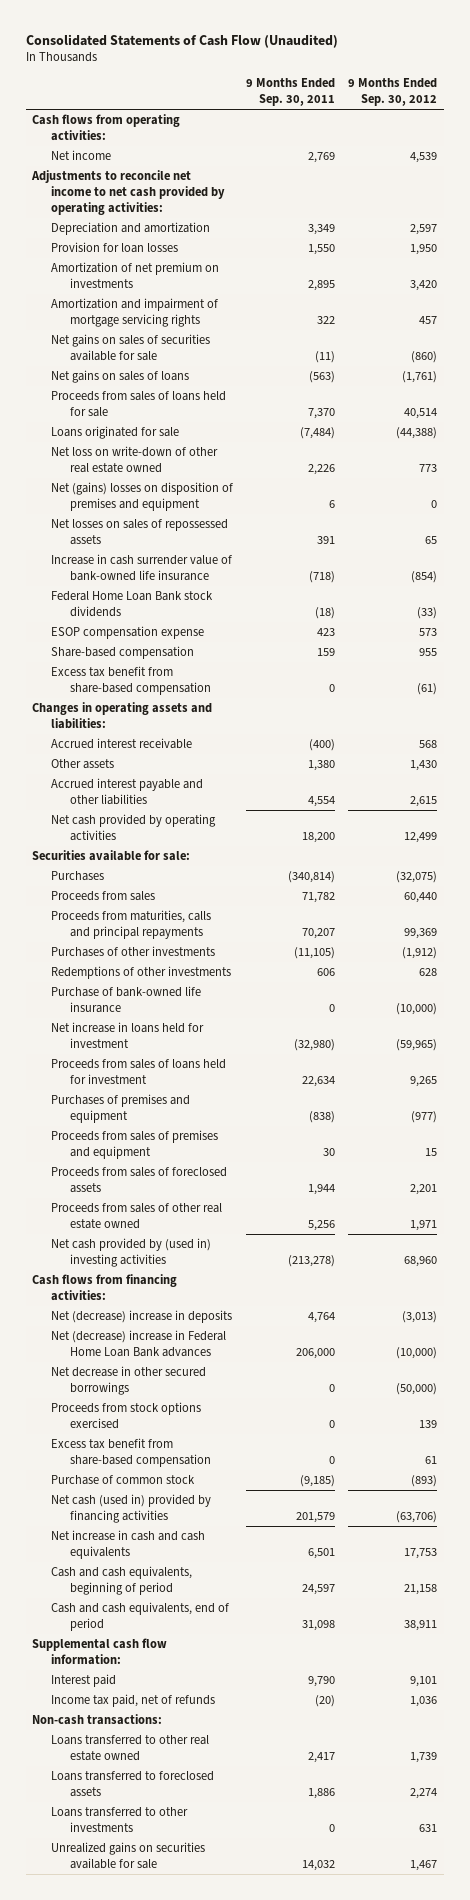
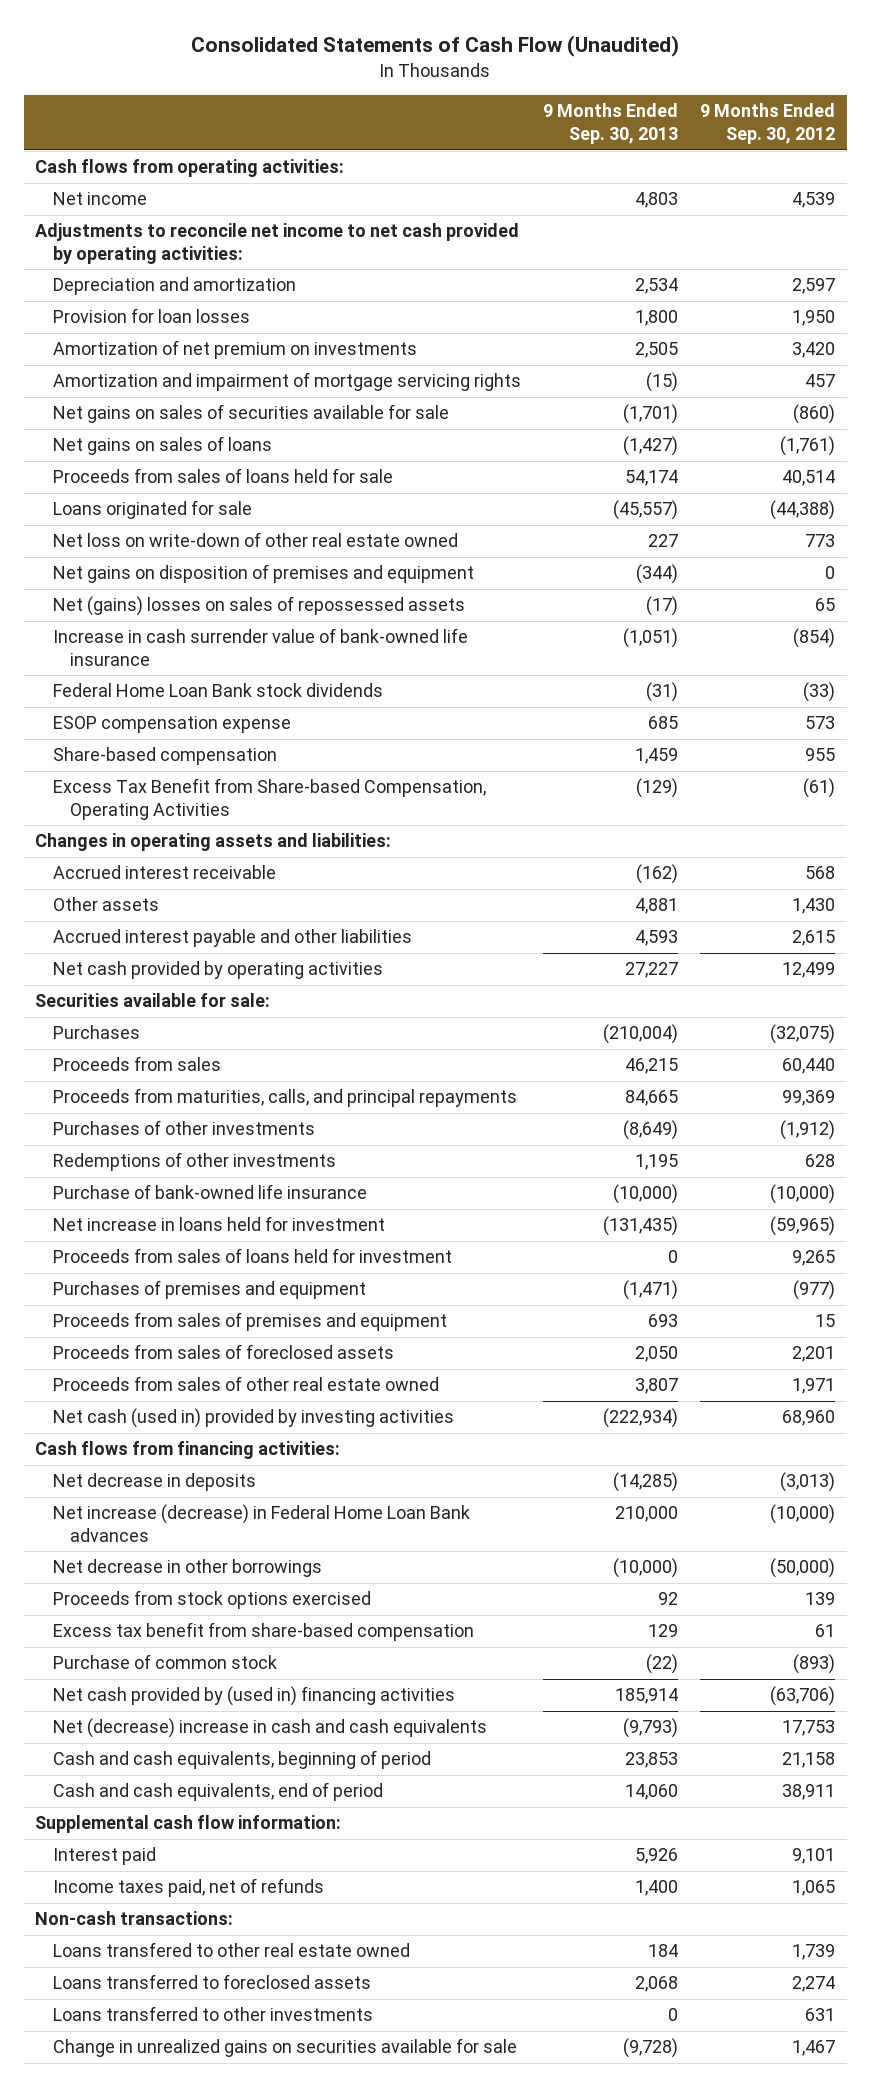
[246,78,336,107] 9 Months Ended Sep. 30, 2011 -> none
none -> [543,103,679,145] 9 Months Ended Sep. 30, 2013
[51,481,234,511] Net (gains) losses on disposition of premises and equipment -> [52,564,474,584] Net gains on disposition of premises and equipment
[51,518,229,545] Net losses on sales of repossessed assets -> [52,596,465,617] Net (gains) losses on sales of repossessed assets
[51,665,212,695] Excess tax benefit from share-based compensation -> [52,778,486,821] Excess Tax Benefit from Share-based Compensation, Operating Activities
[51,909,212,939] Proceeds from maturities, calls and principal repayments -> [52,1088,517,1108] Proceeds from maturities, calls, and principal repayments
[51,1237,212,1267] Net cash provided by (used in) investing activities -> [52,1408,454,1429] Net cash (used in) provided by investing activities
[51,1309,233,1323] Net (decrease) increase in deposits -> [52,1473,256,1492] Net decrease in deposits
[51,1329,227,1357] Net (decrease) increase in Federal Home Loan Bank advances -> [52,1504,470,1543] Net increase (decrease) in Federal Home Loan Bank advances
[51,1365,207,1395] Net decrease in other secured borrowings -> [52,1559,322,1578] Net decrease in other borrowings
[51,1493,212,1523] Net cash (used in) provided by financing activities -> [52,1686,455,1707] Net cash provided by (used in) financing activities
[51,1529,206,1559] Net increase in cash and cash equivalents -> [52,1718,487,1739] Net (decrease) increase in cash and cash equivalents
[51,1693,216,1707] Income tax paid, net of refunds -> [52,1878,324,1898] Income taxes paid, net of refunds
[410,1695,438,1707] 1,036 -> [792,1880,836,1897] 1,065
[51,1734,210,1761] Loans transferred to other real estate owned -> [52,1942,410,1958] Loans transfered to other real estate owned
[51,1841,206,1869] Unrealized gains on securities available for sale -> [52,2038,517,2058] Change in unrealized gains on securities available for sale

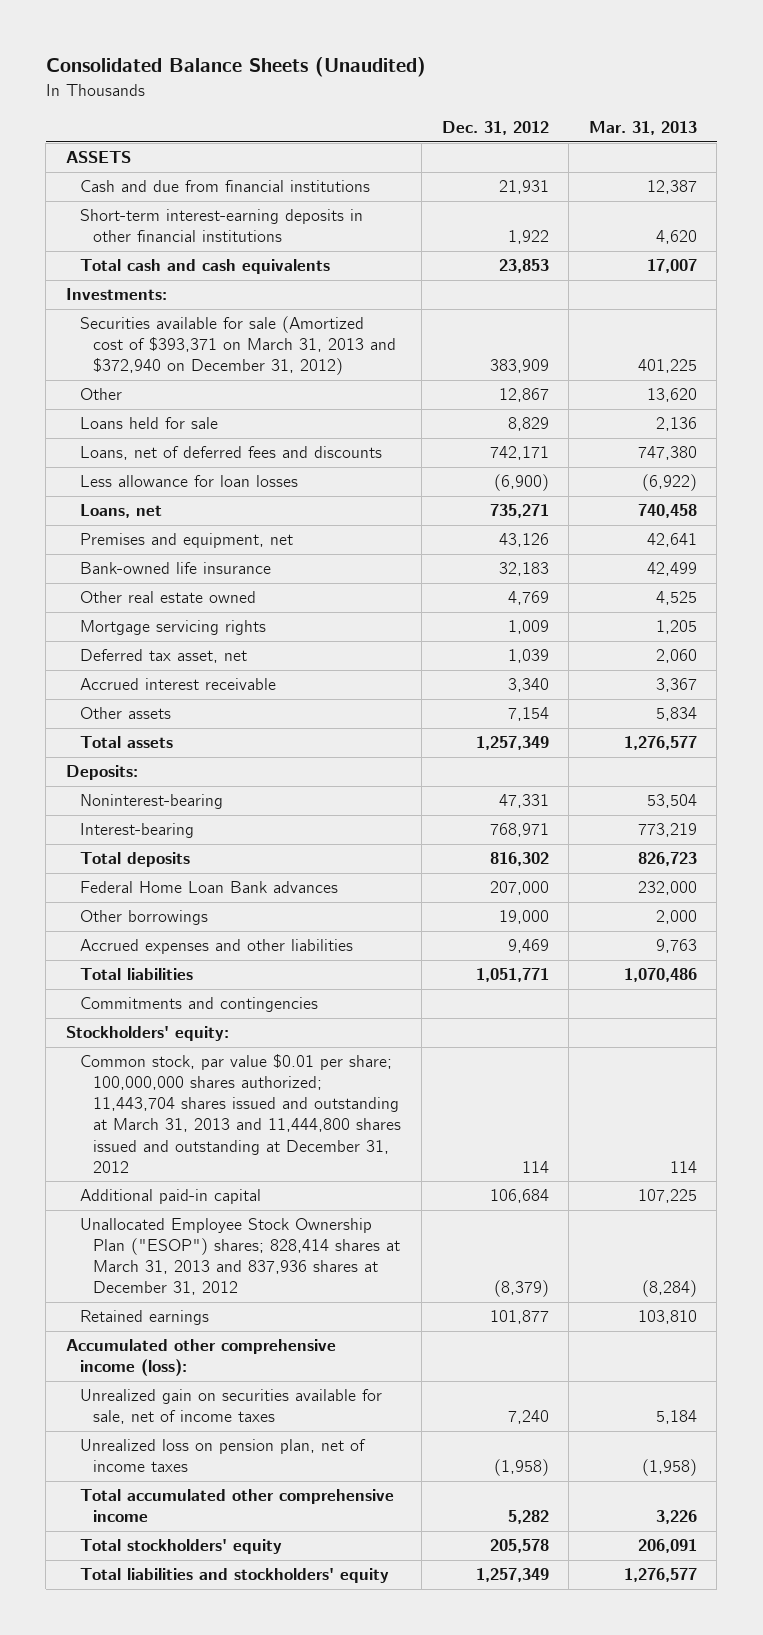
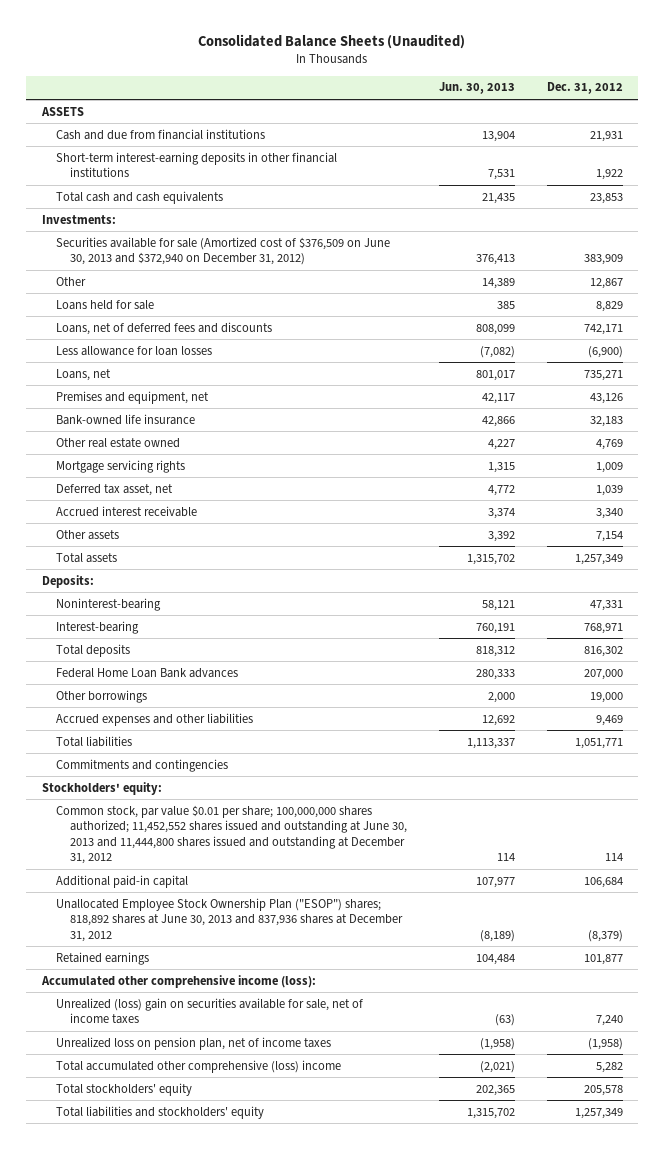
[588,121,697,136] Mar. 31, 2013 -> none
none -> [438,82,515,95] Jun. 30, 2013
[79,316,397,376] Securities available for sale (Amortized cost of $393,371 on March 31, 2013 and $372,940 on December 31, 2012) -> [56,236,391,266] Securities available for sale (Amortized cost of $376,509 on June 30, 2013 and $372,940 on December 31, 2012)
[79,1054,402,1173] Common stock, par value $0.01 per share; 100,000,000 shares authorized; 11,443,704 shares issued and outstanding at March 31, 2013 and 11,444,800 shares issued and outstanding at December 31, 2012 -> [56,804,408,865] Common stock, par value $0.01 per share; 100,000,000 shares authorized; 11,452,552 shares issued and outstanding at June 30, 2013 and 11,444,800 shares issued and outstanding at December 31, 2012
[79,1218,401,1296] Unallocated Employee Stock Ownership Plan ("ESOP") shares; 828,414 shares at March 31, 2013 and 837,936 shares at December 31, 2012 -> [56,897,404,942] Unallocated Employee Stock Ownership Plan ("ESOP") shares; 818,892 shares at June 30, 2013 and 837,936 shares at December 31, 2012
[79,1389,382,1425] Unrealized gain on securities available for sale, net of income taxes -> [56,997,364,1025] Unrealized (loss) gain on securities available for sale, net of income taxes
[79,1489,394,1523] Total accumulated other comprehensive income -> [56,1059,342,1073] Total accumulated other comprehensive (loss) income

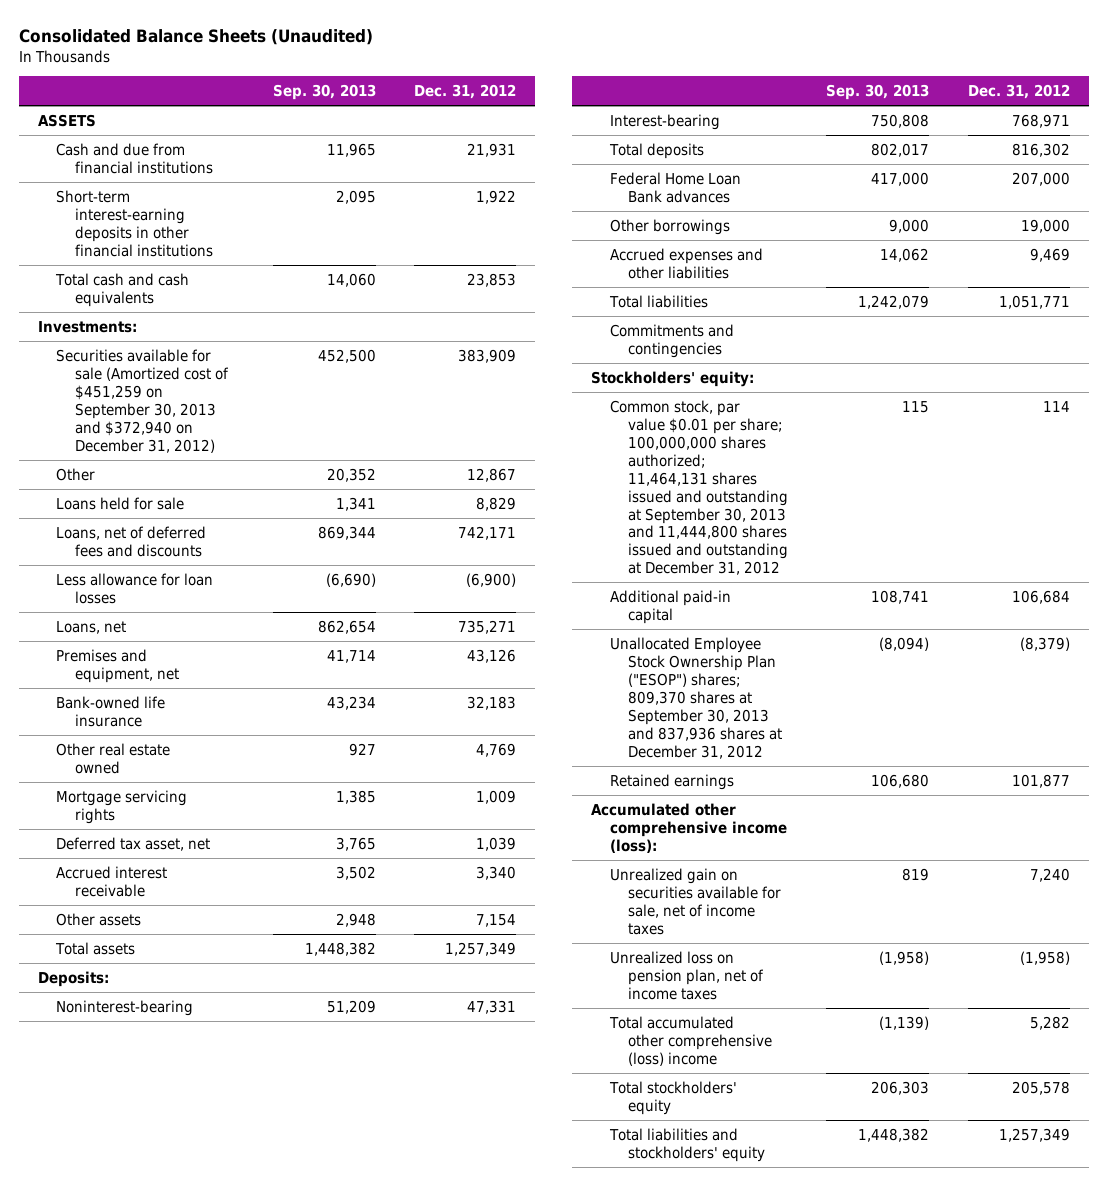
[438,82,515,95] Jun. 30, 2013 -> none
none -> [272,84,376,101] Sep. 30, 2013
[56,236,391,266] Securities available for sale (Amortized cost of $376,509 on June 30, 2013 and $372,940 on December 31, 2012) -> [56,348,229,453] Securities available for sale (Amortized cost of $451,259 on September 30, 2013 and $372,940 on December 31, 2012)
[56,804,408,865] Common stock, par value $0.01 per share; 100,000,000 shares authorized; 11,452,552 shares issued and outstanding at June 30, 2013 and 11,444,800 shares issued and outstanding at December 31, 2012 -> [609,399,789,576] Common stock, par value $0.01 per share; 100,000,000 shares authorized; 11,464,131 shares issued and outstanding at September 30, 2013 and 11,444,800 shares issued and outstanding at December 31, 2012
[56,897,404,942] Unallocated Employee Stock Ownership Plan ("ESOP") shares; 818,892 shares at June 30, 2013 and 837,936 shares at December 31, 2012 -> [609,636,783,759] Unallocated Employee Stock Ownership Plan ("ESOP") shares; 809,370 shares at September 30, 2013 and 837,936 shares at December 31, 2012
[56,997,364,1025] Unrealized (loss) gain on securities available for sale, net of income taxes -> [609,867,782,935] Unrealized gain on securities available for sale, net of income taxes

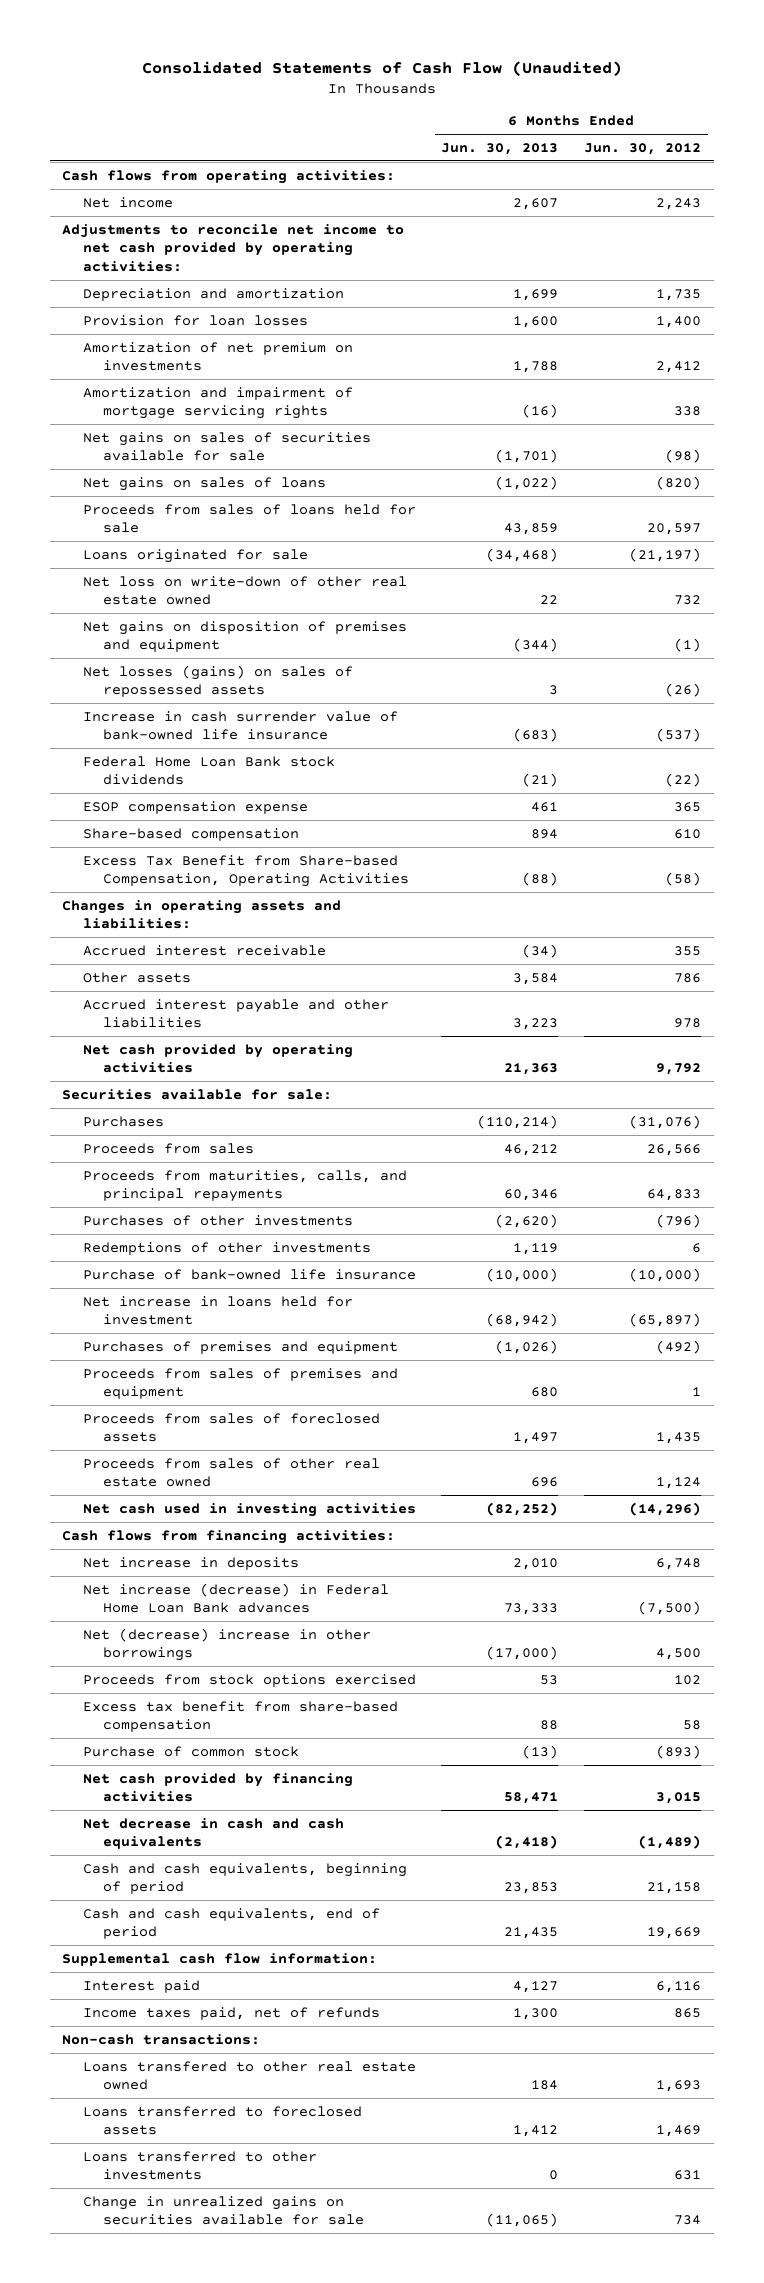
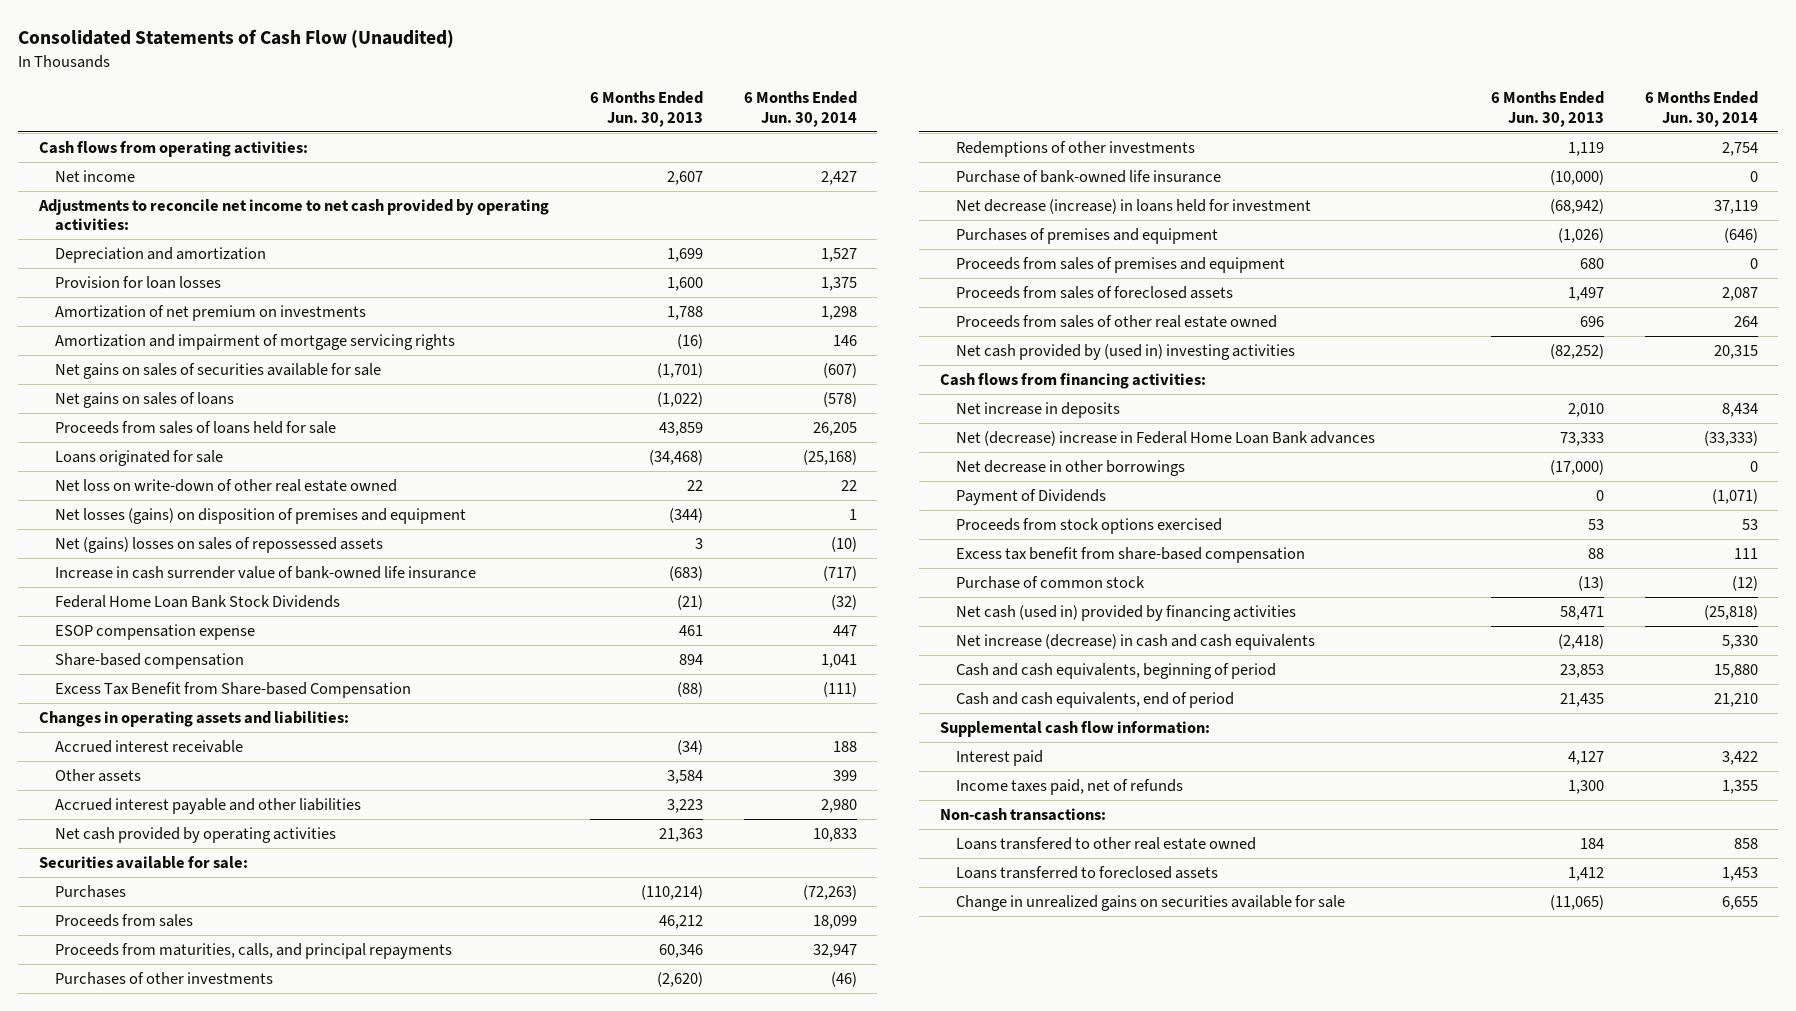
[584,142,702,155] Jun. 30, 2012 -> none
none -> [743,91,857,127] 6 Months Ended Jun. 30, 2014
[82,620,407,653] Net gains on disposition of premises and equipment -> [55,507,467,524] Net losses (gains) on disposition of premises and equipment
[82,664,353,698] Net losses (gains) on sales of repossessed assets -> [55,536,384,553] Net (gains) losses on sales of repossessed assets
[82,755,335,786] Federal Home Loan Bank stock dividends -> [55,594,341,608] Federal Home Loan Bank Stock Dividends
[82,854,409,888] Excess Tax Benefit from Share-based Compensation, Operating Activities -> [55,681,412,698] Excess Tax Benefit from Share-based Compensation
[82,1295,353,1326] Net increase in loans held for investment -> [956,198,1312,214] Net decrease (increase) in loans held for investment
[82,1502,416,1517] Net cash used in investing activities -> [956,343,1296,360] Net cash provided by (used in) investing activities
[82,1582,389,1614] Net increase (decrease) in Federal Home Loan Bank advances -> [956,430,1376,446] Net (decrease) increase in Federal Home Loan Bank advances
[82,1627,371,1662] Net (decrease) increase in other borrowings -> [956,459,1186,476] Net decrease in other borrowings
none -> [956,488,1107,505] Payment of Dividends
[82,1772,353,1803] Net cash provided by financing activities -> [956,604,1297,621] Net cash (used in) provided by financing activities
[82,1817,344,1850] Net decrease in cash and cash equivalents -> [956,633,1316,650] Net increase (decrease) in cash and cash equivalents
[82,2150,317,2181] Loans transferred to other investments -> none

